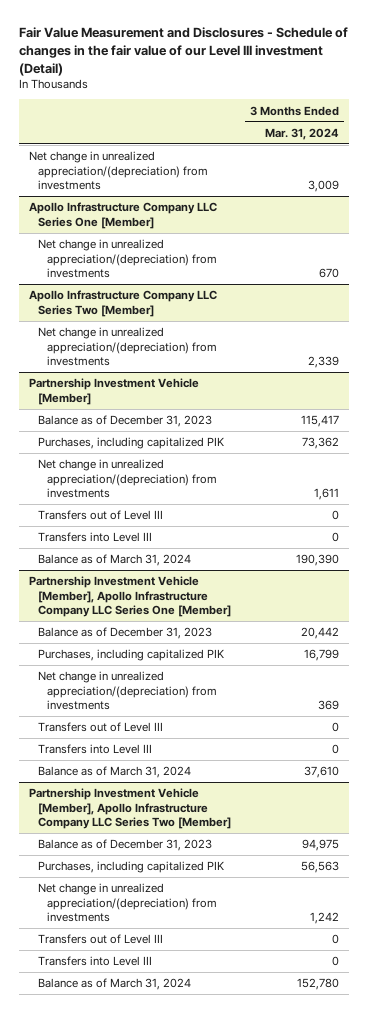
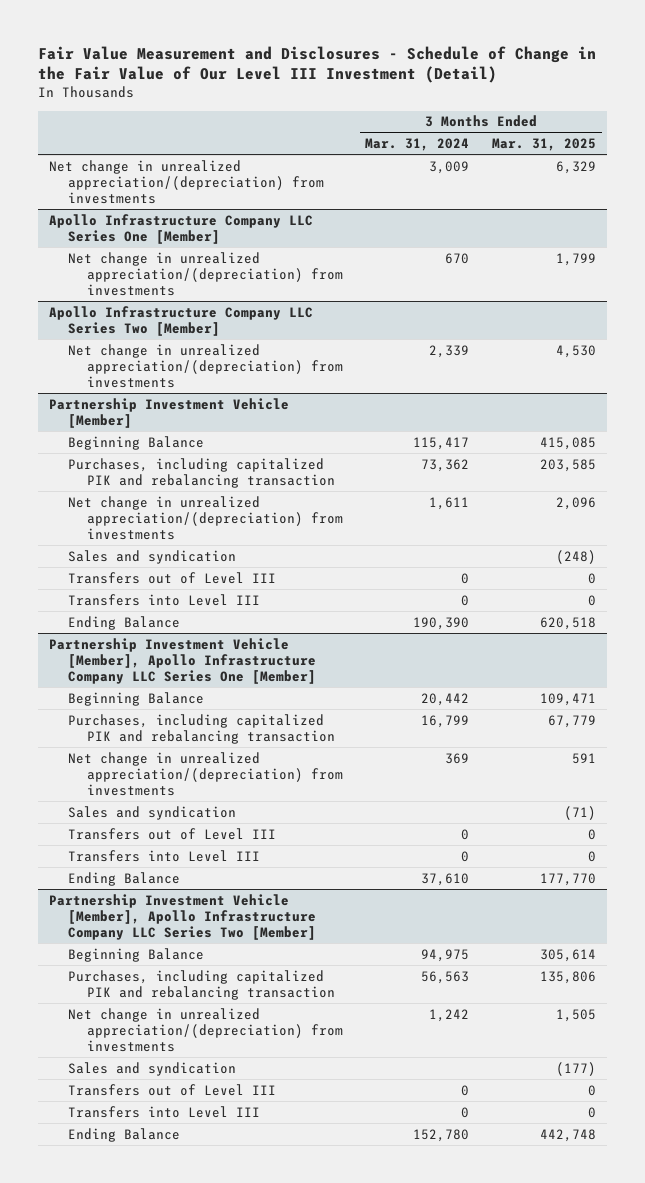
[19,27,349,76] Fair Value Measurement and Disclosures - Schedule of changes in the fair value of our Level III investment (Detail) -> [37,45,596,84] Fair Value Measurement and Disclosures - Schedule of Change in the Fair Value of Our Level III Investment (Detail)
none -> [492,138,597,152] Mar. 31, 2025
[37,415,212,428] Balance as of December 31, 2023 -> [68,435,205,450] Beginning Balance
[37,437,224,450] Purchases, including capitalized PIK -> [68,457,335,488] Purchases, including capitalized PIK and rebalancing transaction
none -> [68,549,237,564] Sales and syndication
[37,554,191,567] Balance as of March 31, 2024 -> [68,615,181,630] Ending Balance
[37,627,212,640] Balance as of December 31, 2023 -> [68,691,205,706] Beginning Balance
[37,649,224,662] Purchases, including capitalized PIK -> [68,713,335,744] Purchases, including capitalized PIK and rebalancing transaction
none -> [68,805,237,820] Sales and syndication
[37,766,191,779] Balance as of March 31, 2024 -> [68,871,181,886] Ending Balance
[37,839,212,852] Balance as of December 31, 2023 -> [68,947,205,962] Beginning Balance
[37,861,224,874] Purchases, including capitalized PIK -> [68,969,335,1000] Purchases, including capitalized PIK and rebalancing transaction
none -> [68,1061,237,1076] Sales and syndication
[37,978,191,991] Balance as of March 31, 2024 -> [68,1127,181,1142] Ending Balance

